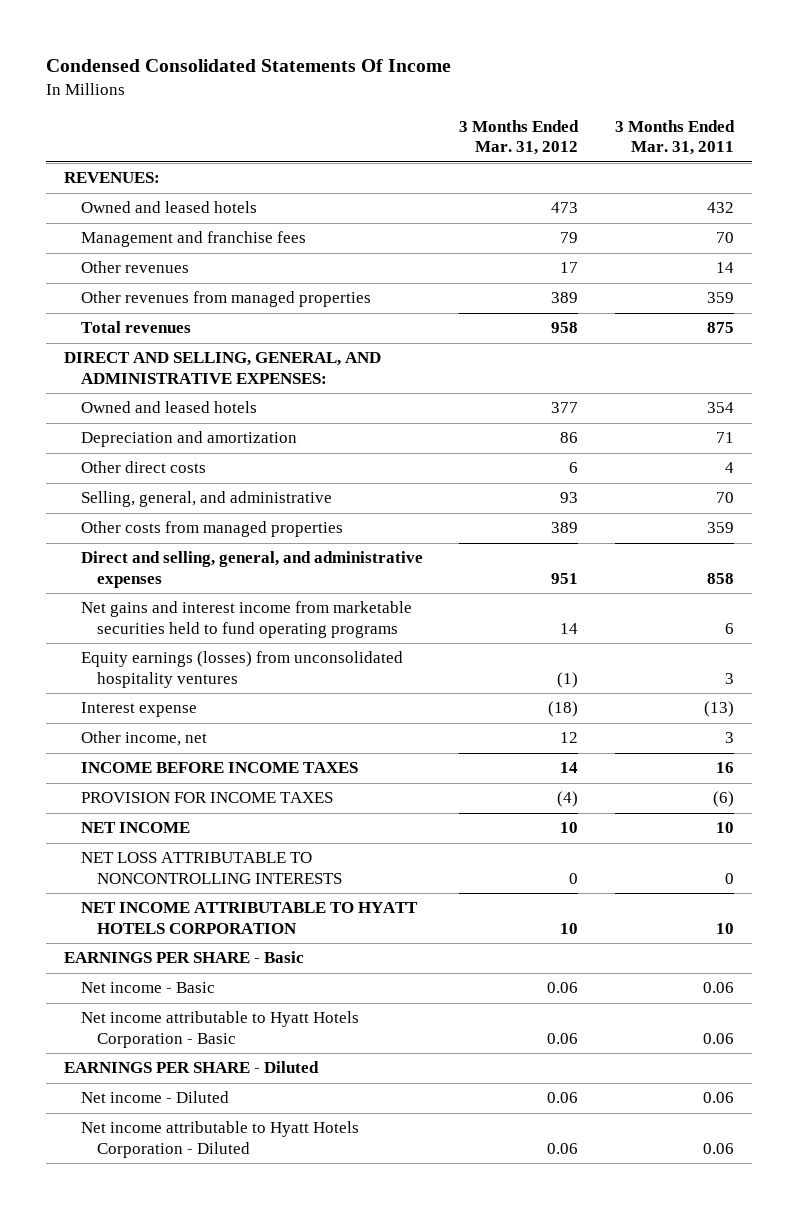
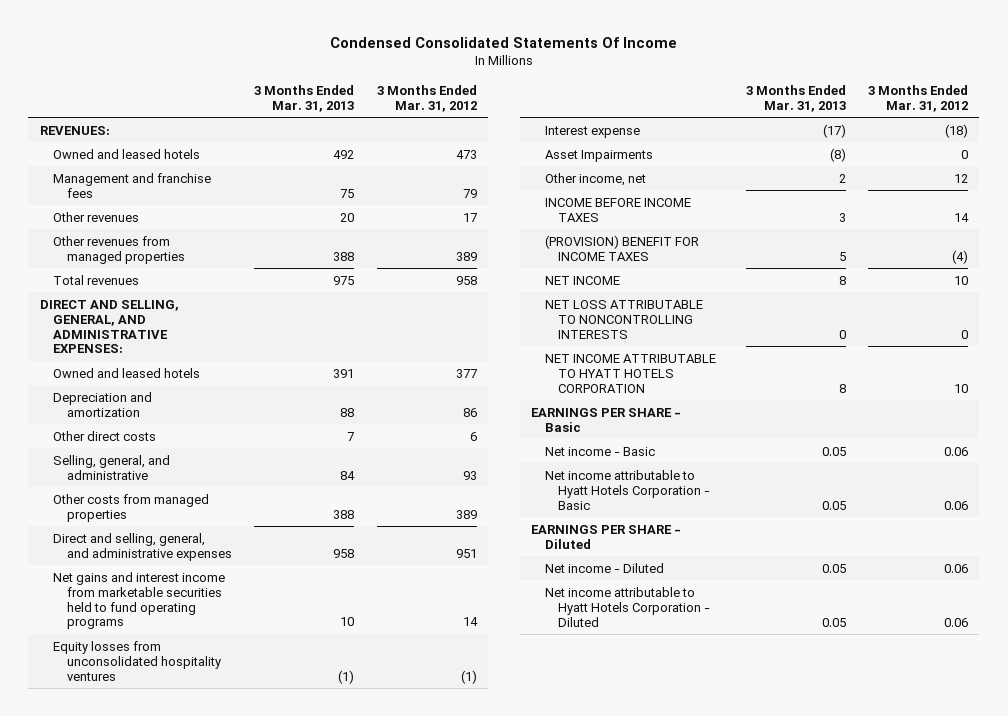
[615,119,736,156] 3 Months Ended Mar. 31, 2011 -> none
none -> [254,84,355,112] 3 Months Ended Mar. 31, 2013
[80,651,403,688] Equity earnings (losses) from unconsolidated hospitality ventures -> [53,640,221,681] Equity losses from unconsolidated hospitality ventures
none -> [544,149,653,162] Asset Impairments
[80,792,333,804] PROVISION FOR INCOME TAXES -> [544,234,699,261] (PROVISION) BENEFIT FOR INCOME TAXES

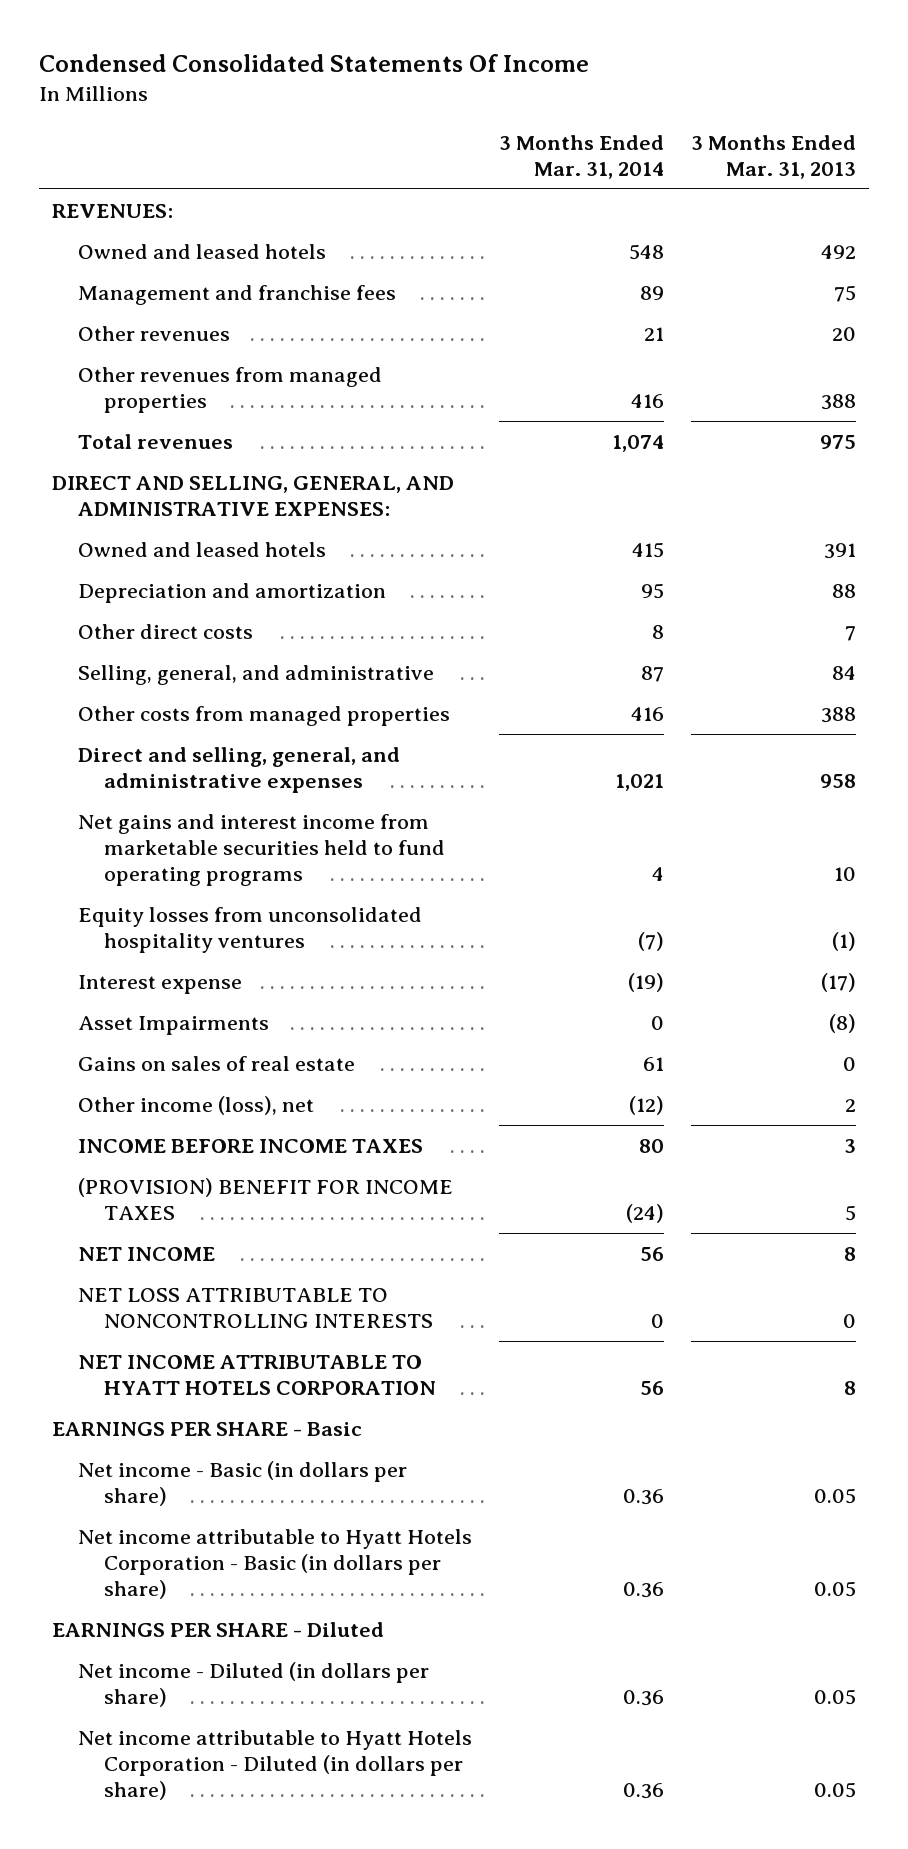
[376,84,477,112] 3 Months Ended Mar. 31, 2012 -> none
none -> [498,134,664,180] 3 Months Ended Mar. 31, 2014
none -> [78,1055,356,1071] Gains on sales of real estate
[544,172,646,186] Other income, net -> [78,1095,315,1115] Other income (loss), net
[544,446,655,456] Net income - Basic -> [78,1460,408,1506] Net income - Basic (in dollars per share)
[544,469,711,510] Net income attributable to Hyatt Hotels Corporation - Basic -> [78,1528,473,1600] Net income attributable to Hyatt Hotels Corporation - Basic (in dollars per share)
[544,562,664,573] Net income - Diluted -> [78,1661,430,1707] Net income - Diluted (in dollars per share)
[544,586,711,627] Net income attributable to Hyatt Hotels Corporation - Diluted -> [78,1729,473,1801] Net income attributable to Hyatt Hotels Corporation - Diluted (in dollars per share)

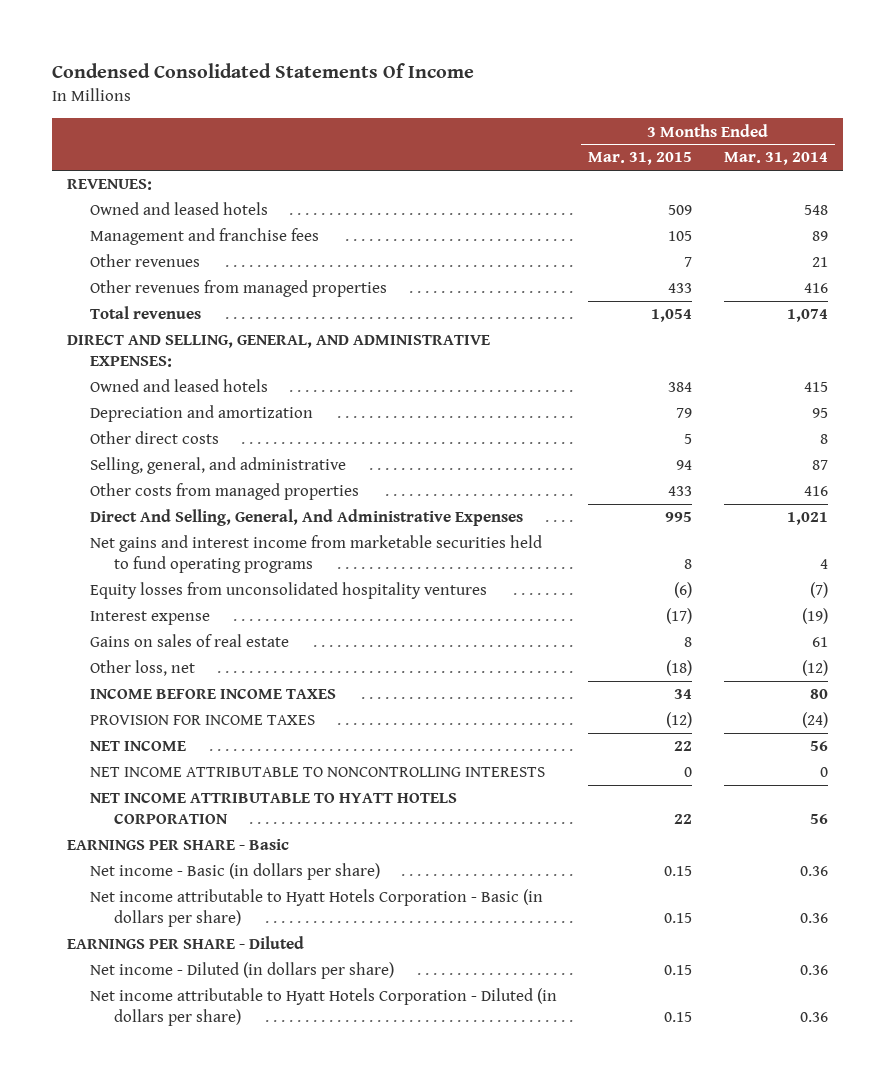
[690,134,856,180] 3 Months Ended Mar. 31, 2013 -> none
none -> [588,152,693,166] Mar. 31, 2015
[78,746,401,793] Direct and selling, general, and administrative expenses -> [90,509,524,527] Direct And Selling, General, And Administrative Expenses
[78,1015,270,1035] Asset Impairments -> none
[78,1095,315,1115] Other income (loss), net -> [90,660,196,677] Other loss, net
[78,1177,454,1220] (PROVISION) BENEFIT FOR INCOME TAXES -> [90,715,316,726] PROVISION FOR INCOME TAXES
[78,1287,433,1328] NET LOSS ATTRIBUTABLE TO NONCONTROLLING INTERESTS -> [90,767,546,778] NET INCOME ATTRIBUTABLE TO NONCONTROLLING INTERESTS

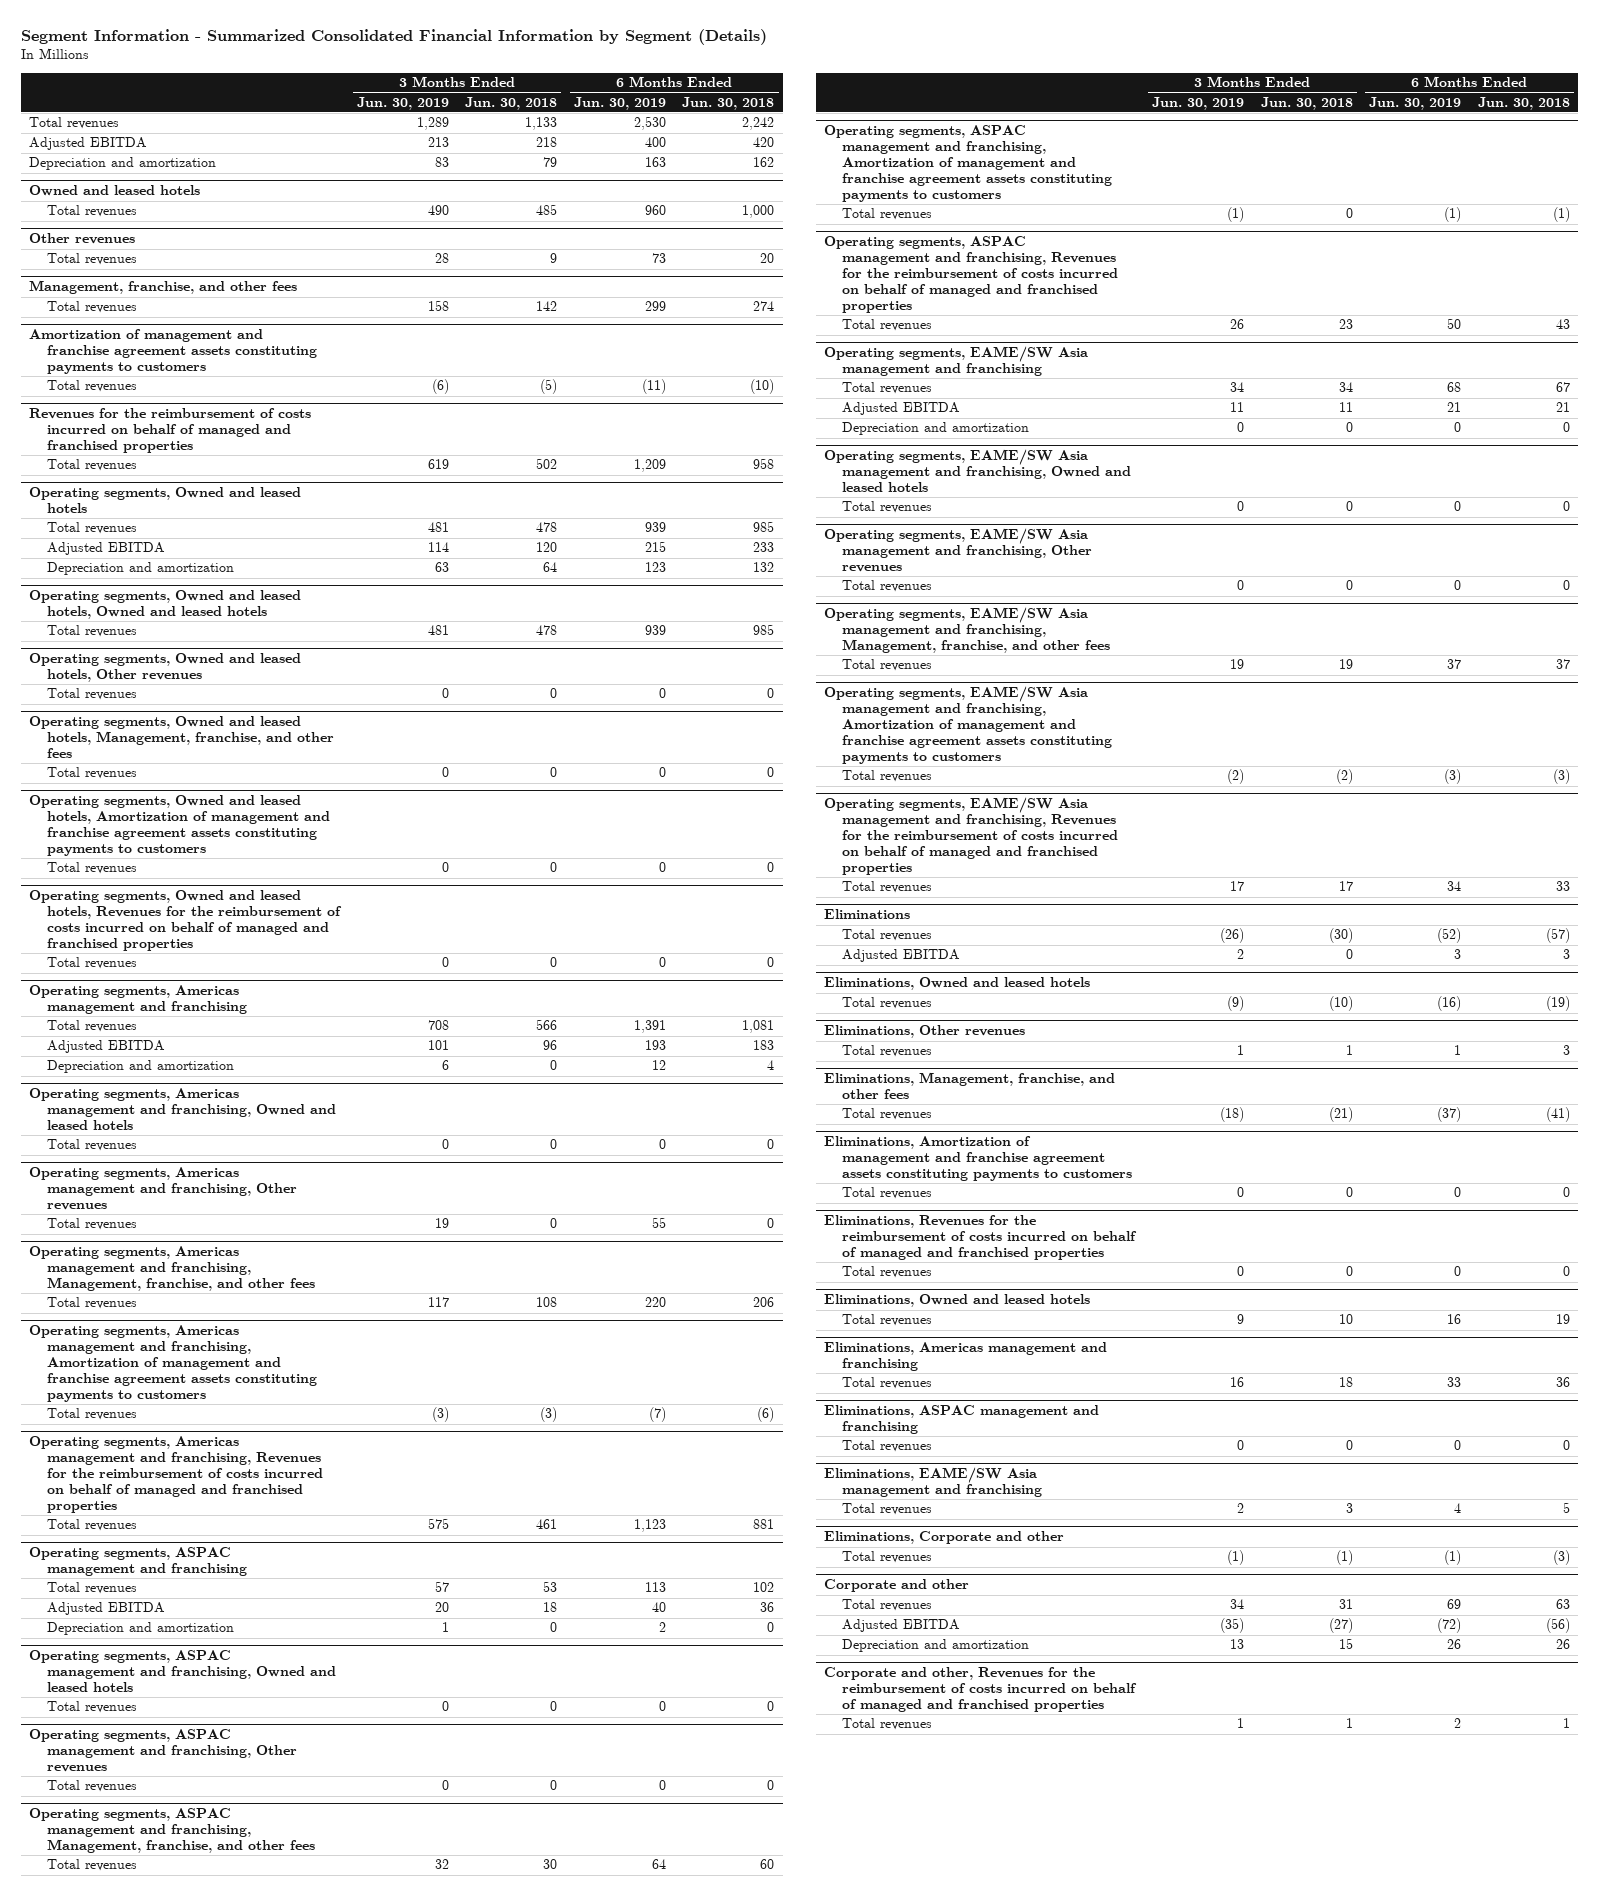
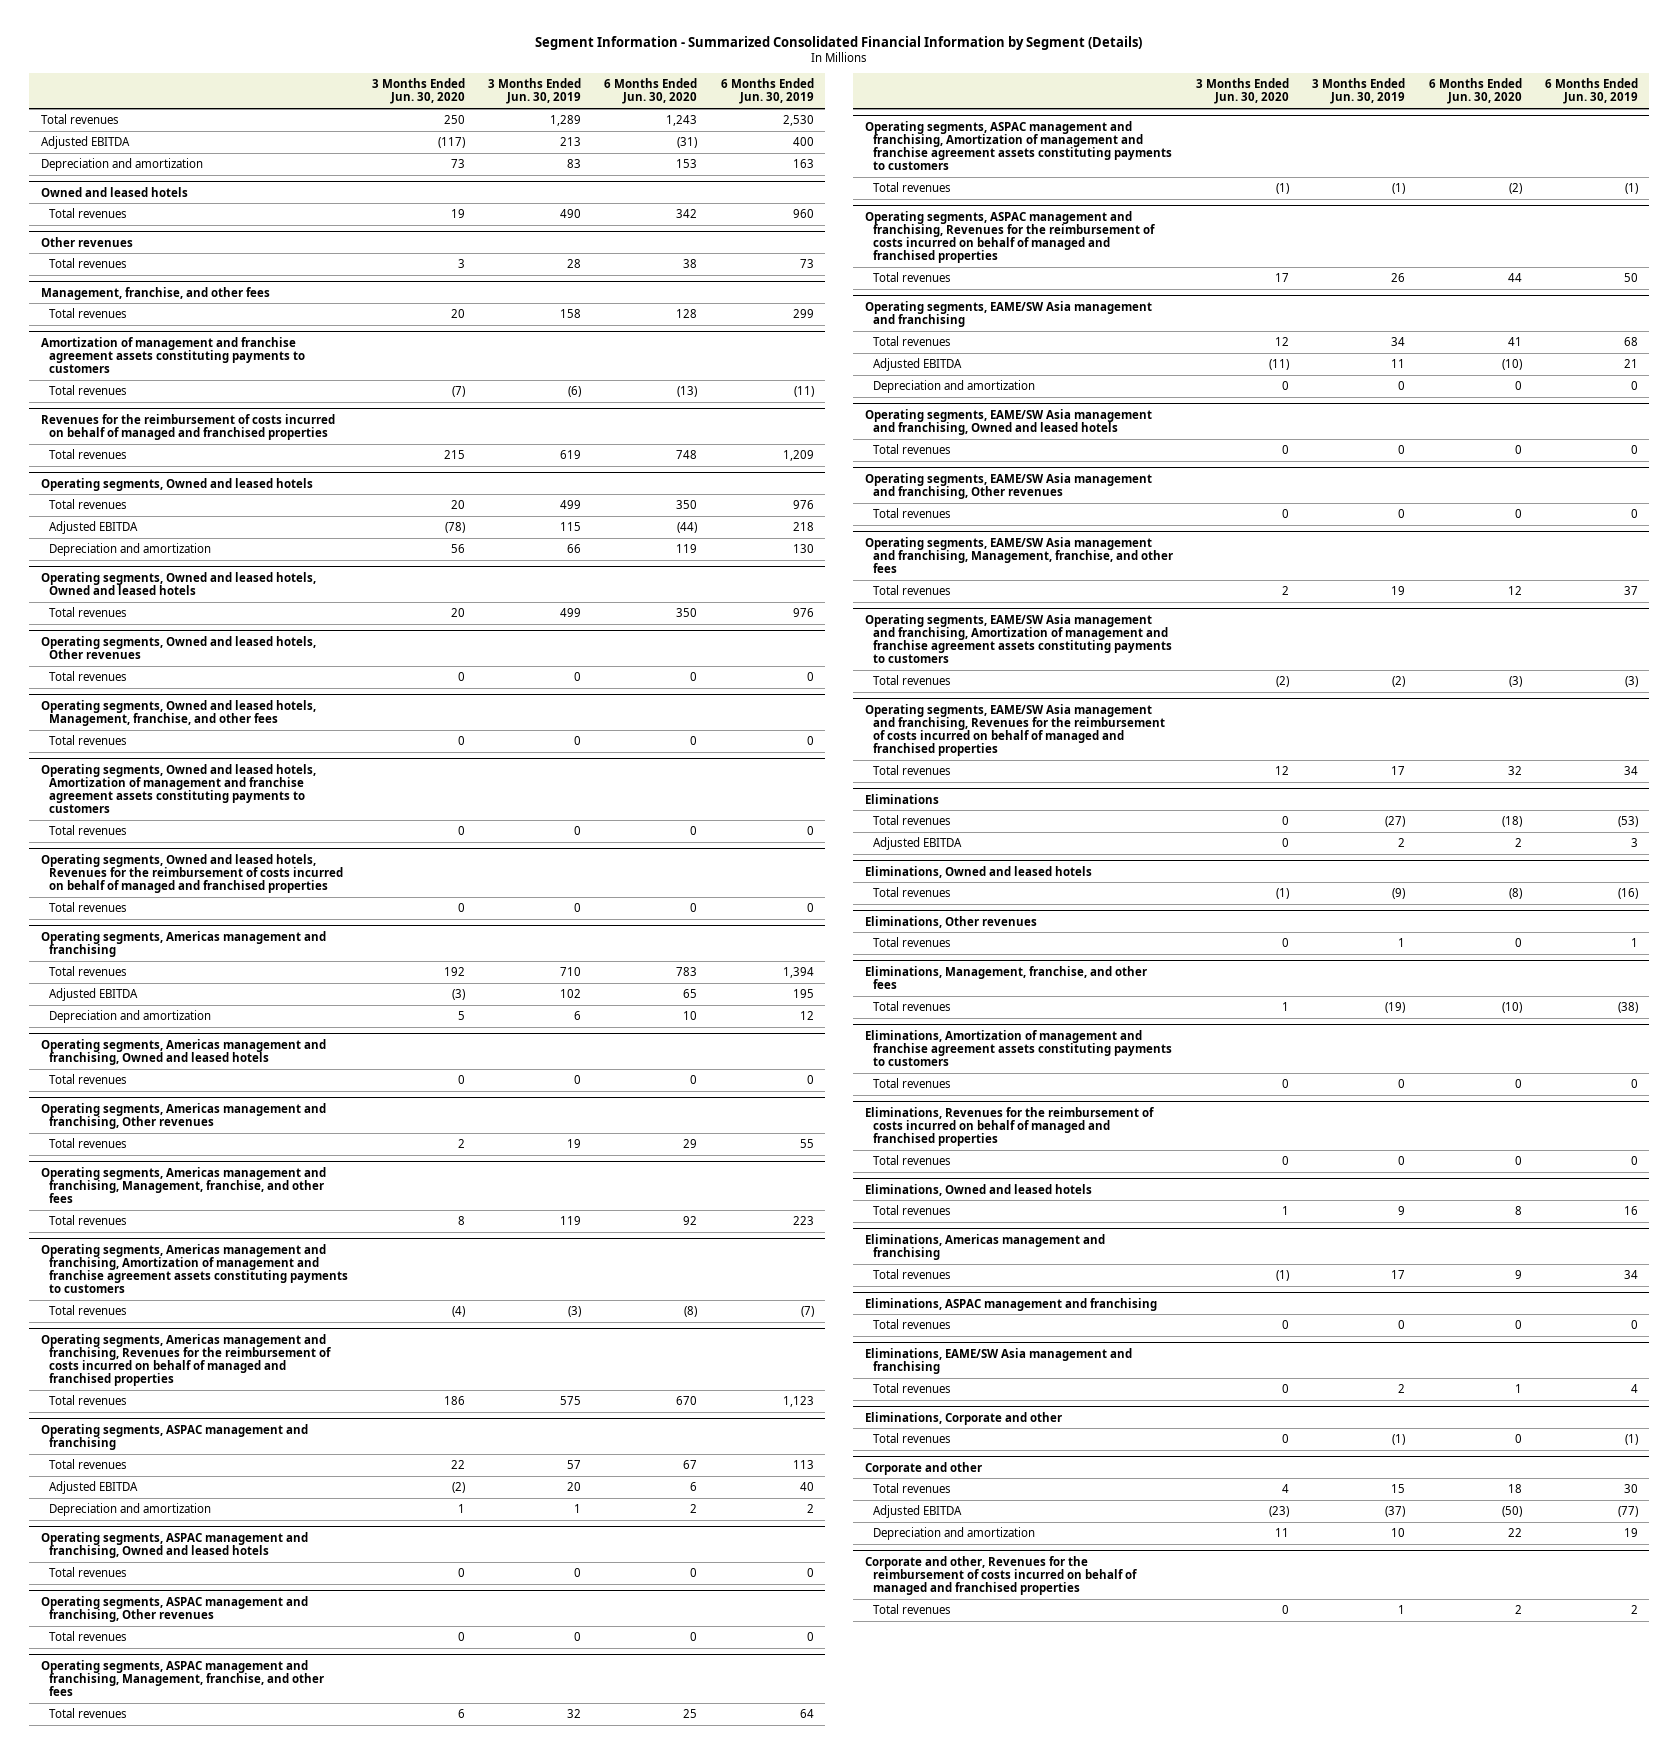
[465,96,558,110] Jun. 30, 2018 -> none
[682,96,775,110] Jun. 30, 2018 -> none
none -> [372,78,466,105] 3 Months Ended Jun. 30, 2020
none -> [604,78,698,105] 6 Months Ended Jun. 30, 2020
[427,522,449,533] 481 -> [560,499,582,509] 499
[644,522,666,533] 939 -> [792,499,814,509] 976
[427,542,449,553] 114 -> [560,521,582,531] 115
[644,541,666,553] 215 -> [792,521,814,531] 218
[434,562,449,573] 63 -> [567,543,582,553] 66
[644,562,666,573] 123 -> [792,543,814,553] 130
[427,625,449,636] 481 -> [560,607,582,617] 499
[644,625,666,636] 939 -> [792,607,814,617] 976
[427,1020,449,1031] 708 -> [560,966,582,976] 710
[633,1020,666,1034] 1,391 -> [782,966,814,978] 1,394
[427,1040,449,1051] 101 -> [560,988,582,998] 102
[644,1040,666,1051] 193 -> [792,988,814,998] 195
[427,1297,449,1308] 117 -> [560,1215,582,1225] 119
[644,1297,666,1308] 220 -> [792,1215,814,1225] 223
[1220,928,1245,944] (26) -> [1385,815,1406,827] (27)
[1437,928,1462,944] (52) -> [1617,815,1638,827] (53)
[1220,1107,1245,1123] (18) -> [1385,1001,1406,1013] (19)
[1437,1107,1462,1123] (37) -> [1617,1001,1638,1013] (38)
[1230,1377,1245,1388] 16 -> [1391,1269,1406,1279] 17
[1447,1377,1462,1388] 33 -> [1623,1269,1638,1279] 34
[1230,1599,1245,1610] 34 -> [1391,1483,1406,1493] 15
[1447,1599,1462,1610] 69 -> [1623,1483,1638,1493] 30
[1220,1618,1245,1634] (35) -> [1385,1505,1406,1517] (37)
[1437,1618,1462,1634] (72) -> [1617,1505,1638,1517] (77)
[1230,1639,1245,1650] 13 -> [1391,1527,1406,1537] 10
[1447,1639,1462,1650] 26 -> [1623,1527,1638,1537] 19

